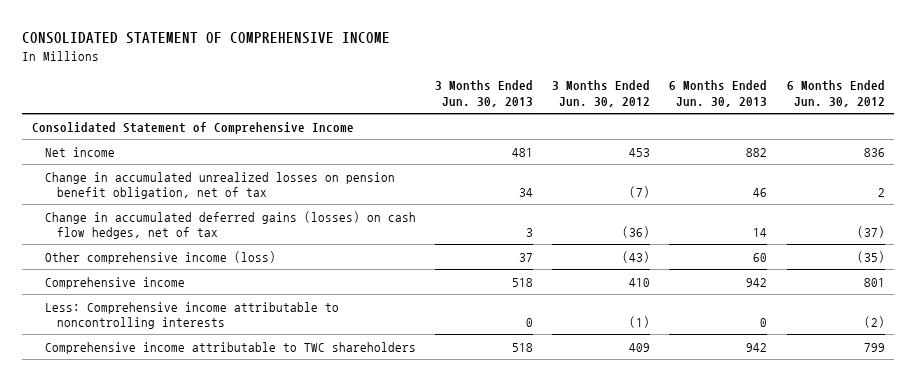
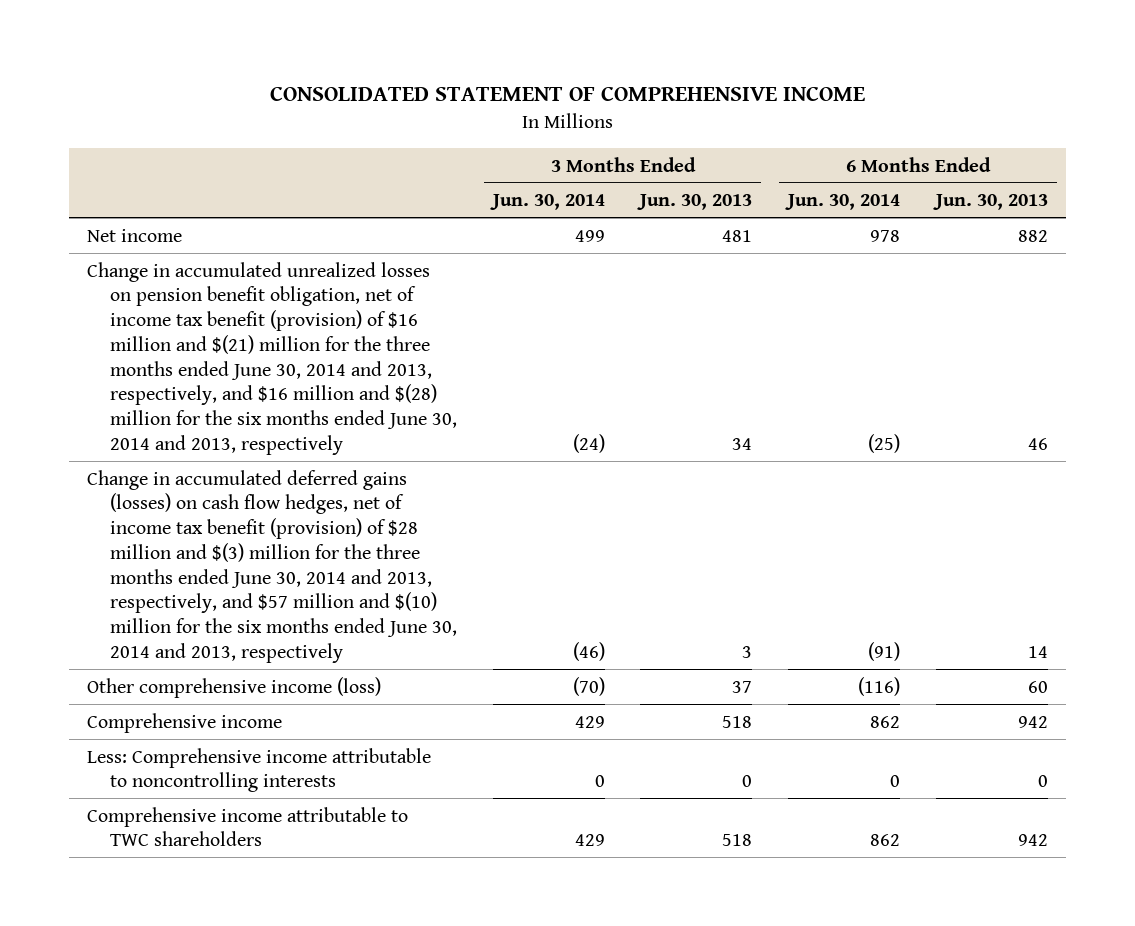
[552,80,651,107] 3 Months Ended Jun. 30, 2012 -> none
[786,80,885,107] 6 Months Ended Jun. 30, 2012 -> none
none -> [489,194,605,211] Jun. 30, 2014
none -> [785,194,901,211] Jun. 30, 2014
[31,121,354,134] Consolidated Statement of Comprehensive Income -> none
[44,171,395,200] Change in accumulated unrealized losses on pension benefit obligation, net of tax -> [87,261,457,455] Change in accumulated unrealized losses on pension benefit obligation, net of income tax benefit (provision) of $16 million and $(21) million for the three months ended June 30, 2014 and 2013, respectively, and $16 million and $(28) million for the six months ended June 30, 2014 and 2013, respectively
[44,210,416,240] Change in accumulated deferred gains (losses) on cash flow hedges, net of tax -> [87,469,457,663] Change in accumulated deferred gains (losses) on cash flow hedges, net of income tax benefit (provision) of $28 million and $(3) million for the three months ended June 30, 2014 and 2013, respectively, and $57 million and $(10) million for the six months ended June 30, 2014 and 2013, respectively

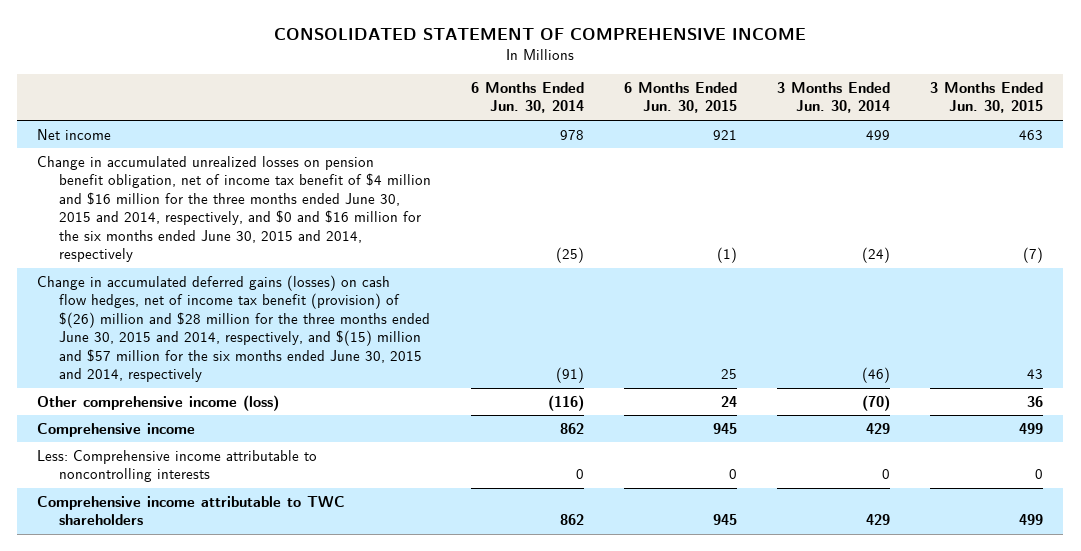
[637,194,753,211] Jun. 30, 2013 -> none
[933,194,1049,211] Jun. 30, 2013 -> none
none -> [623,82,737,114] 6 Months Ended Jun. 30, 2015
none -> [930,82,1044,114] 3 Months Ended Jun. 30, 2015
[87,261,457,455] Change in accumulated unrealized losses on pension benefit obligation, net of income tax benefit (provision) of $16 million and $(21) million for the three months ended June 30, 2014 and 2013, respectively, and $16 million and $(28) million for the six months ended June 30, 2014 and 2013, respectively -> [37,155,431,262] Change in accumulated unrealized losses on pension benefit obligation, net of income tax benefit of $4 million and $16 million for the three months ended June 30, 2015 and 2014, respectively, and $0 and $16 million for the six months ended June 30, 2015 and 2014, respectively
[87,469,457,663] Change in accumulated deferred gains (losses) on cash flow hedges, net of income tax benefit (provision) of $28 million and $(3) million for the three months ended June 30, 2014 and 2013, respectively, and $57 million and $(10) million for the six months ended June 30, 2014 and 2013, respectively -> [37,274,430,382] Change in accumulated deferred gains (losses) on cash flow hedges, net of income tax benefit (provision) of $(26) million and $28 million for the three months ended June 30, 2015 and 2014, respectively, and $(15) million and $57 million for the six months ended June 30, 2015 and 2014, respectively

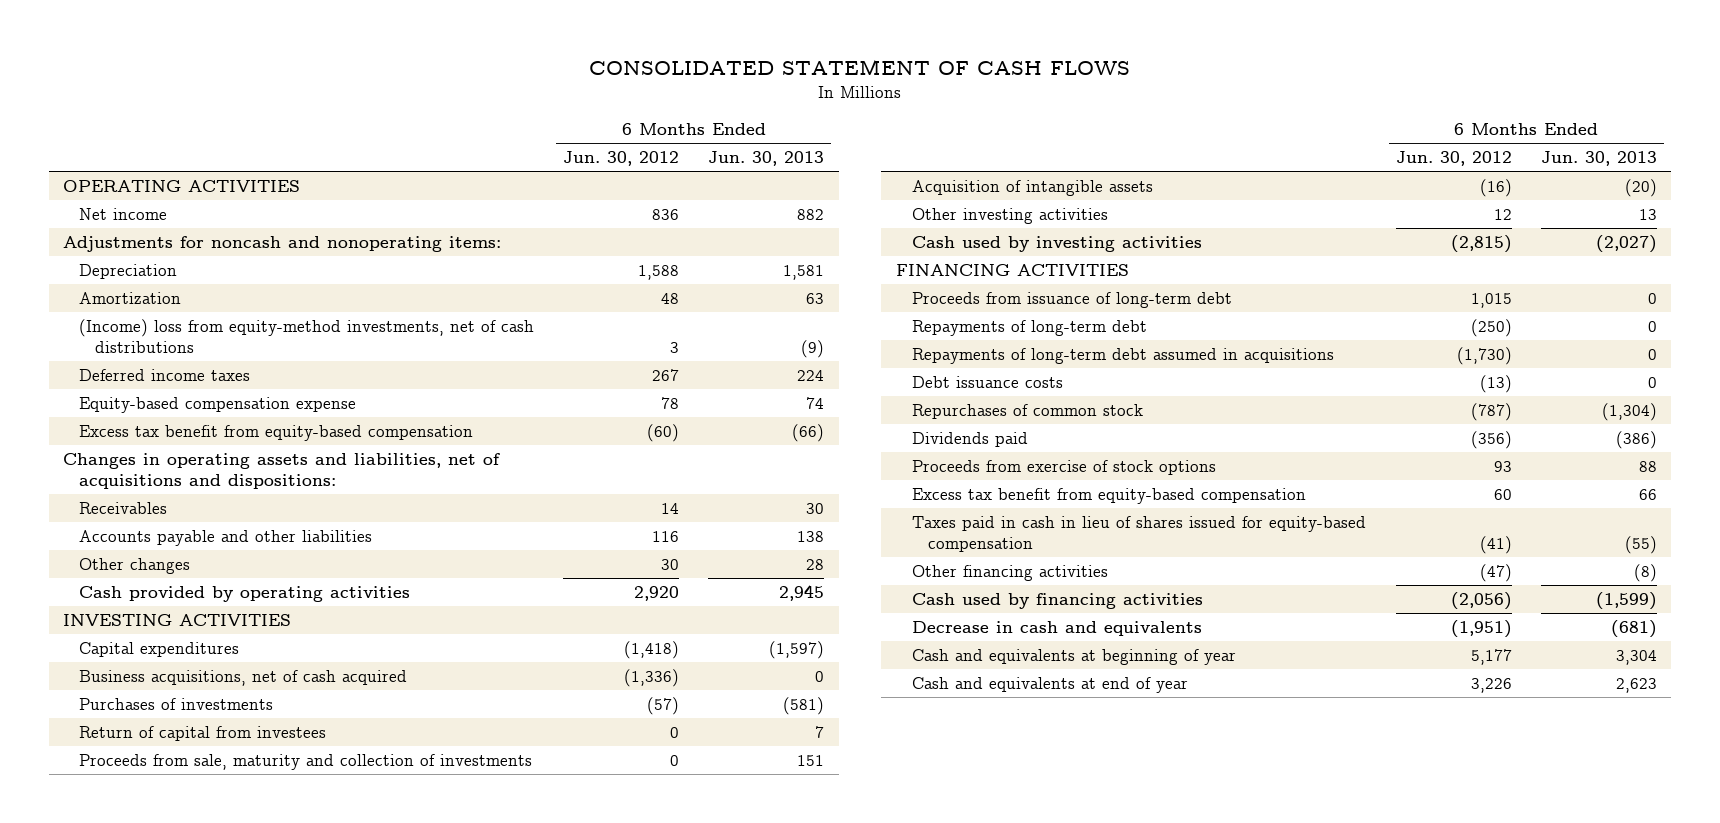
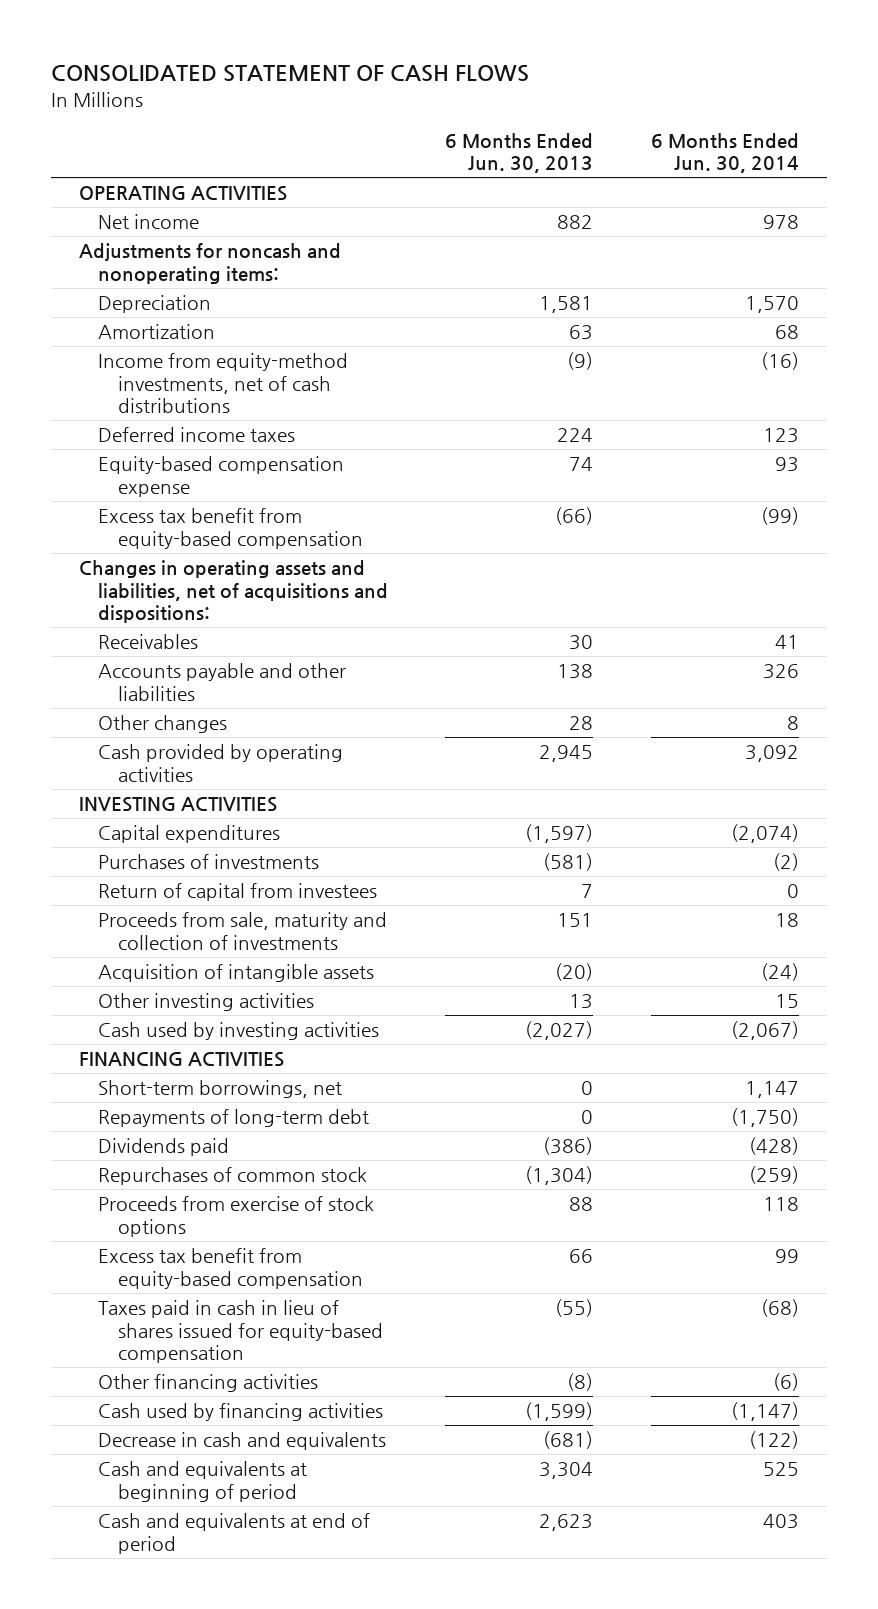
[563,151,680,167] Jun. 30, 2012 -> none
none -> [650,132,799,174] 6 Months Ended Jun. 30, 2014
[79,318,535,354] (Income) loss from equity-method investments, net of cash distributions -> [98,353,349,414] Income from equity-method investments, net of cash distributions
[79,669,408,686] Business acquisitions, net of cash acquired -> none
[911,291,1232,308] Proceeds from issuance of long-term debt -> none
none -> [98,1080,343,1099] Short-term borrowings, net
[911,347,1334,364] Repayments of long-term debt assumed in acquisitions -> none
[911,375,1063,388] Debt issuance costs -> none
[911,403,1143,419] Repurchases of common stock -> [98,1167,368,1186] Repurchases of common stock
[911,648,1236,665] Cash and equivalents at beginning of year -> [98,1461,308,1502] Cash and equivalents at beginning of period
[911,676,1188,693] Cash and equivalents at end of year -> [98,1513,371,1554] Cash and equivalents at end of period

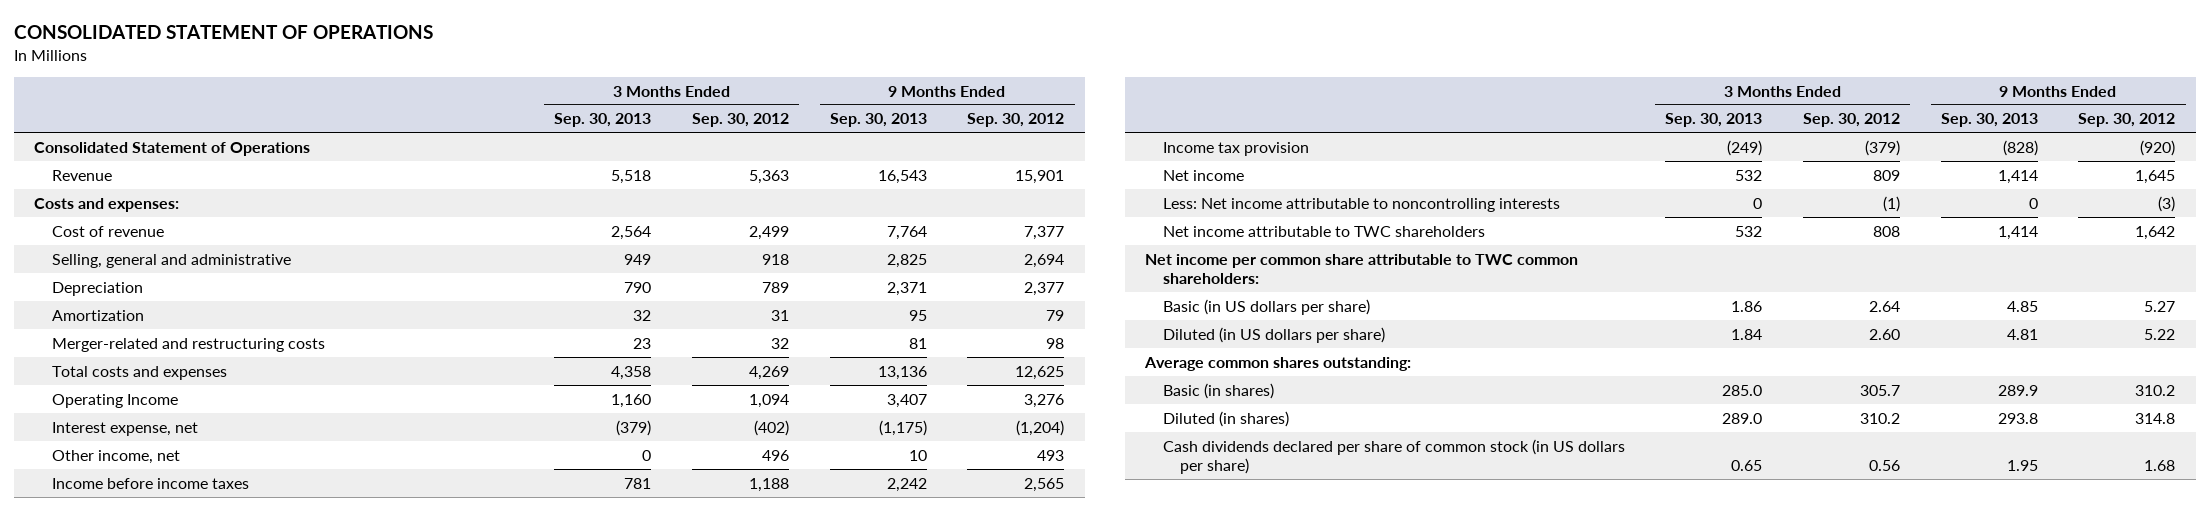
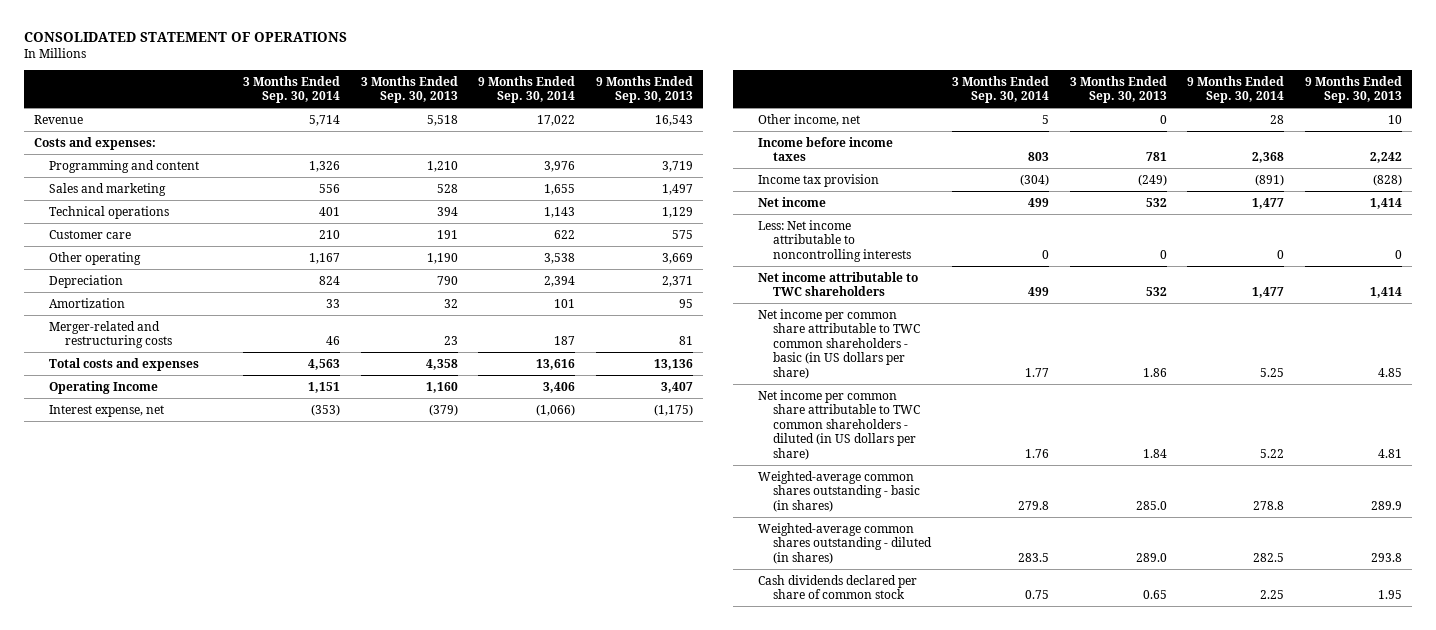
[692,113,790,128] Sep. 30, 2012 -> none
[967,113,1065,128] Sep. 30, 2012 -> none
none -> [243,75,341,104] 3 Months Ended Sep. 30, 2014
none -> [478,75,576,104] 9 Months Ended Sep. 30, 2014
[34,141,311,156] Consolidated Statement of Operations -> none
[51,225,164,237] Cost of revenue -> none
[51,253,291,268] Selling, general and administrative -> none
none -> [49,159,200,173] Programming and content
none -> [49,182,167,196] Sales and marketing
none -> [49,205,170,219] Technical operations
none -> [49,229,132,239] Customer care
none -> [49,251,142,265] Other operating
[1145,253,1579,285] Net income per common share attributable to TWC common shareholders: -> none
[1144,356,1412,371] Average common shares outstanding: -> none
[1162,298,1370,315] Basic (in US dollars per share) -> [758,308,921,380] Net income per common share attributable to TWC common shareholders - basic (in US dollars per share)
[1162,326,1385,343] Diluted (in US dollars per share) -> [758,389,921,461] Net income per common share attributable to TWC common shareholders - diluted (in US dollars per share)
[1162,382,1274,399] Basic (in shares) -> [758,470,921,512] Weighted-average common shares outstanding - basic (in shares)
[1162,410,1289,427] Diluted (in shares) -> [758,522,933,564] Weighted-average common shares outstanding - diluted (in shares)
[1162,438,1625,475] Cash dividends declared per share of common stock (in US dollars per share) -> [758,574,918,600] Cash dividends declared per share of common stock

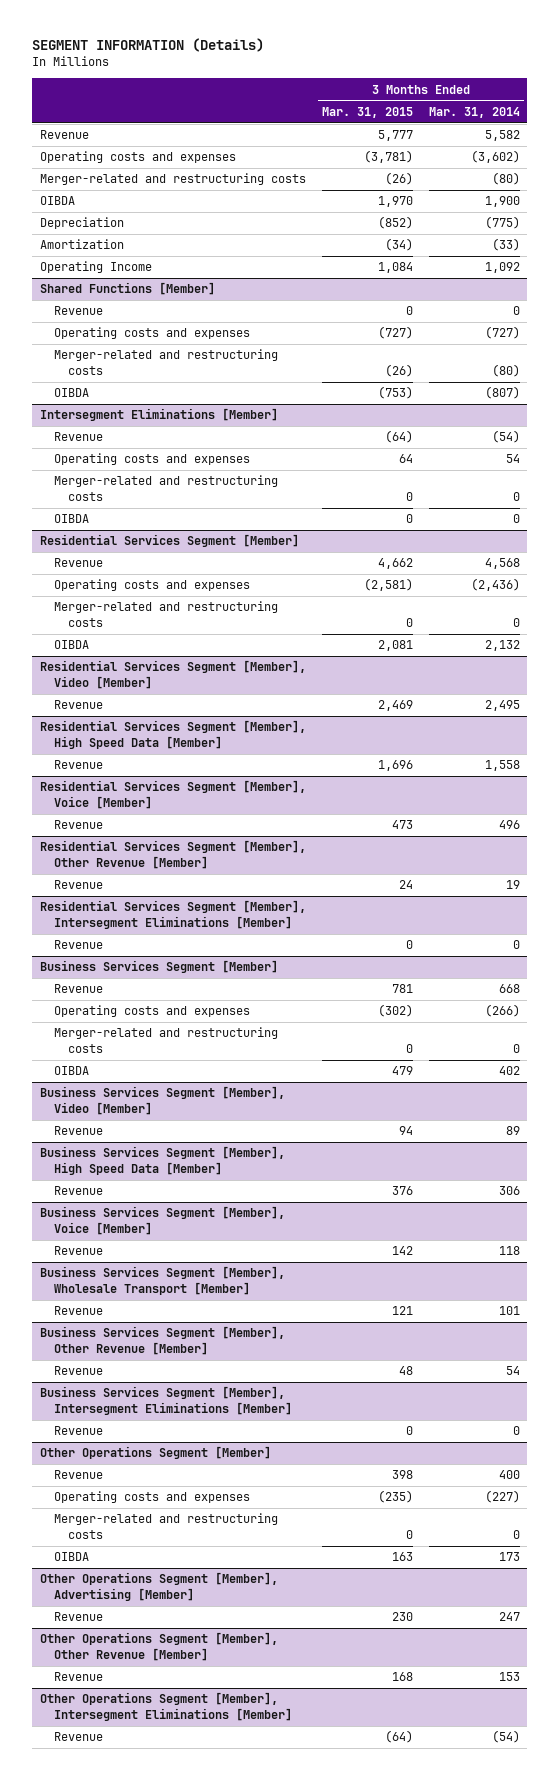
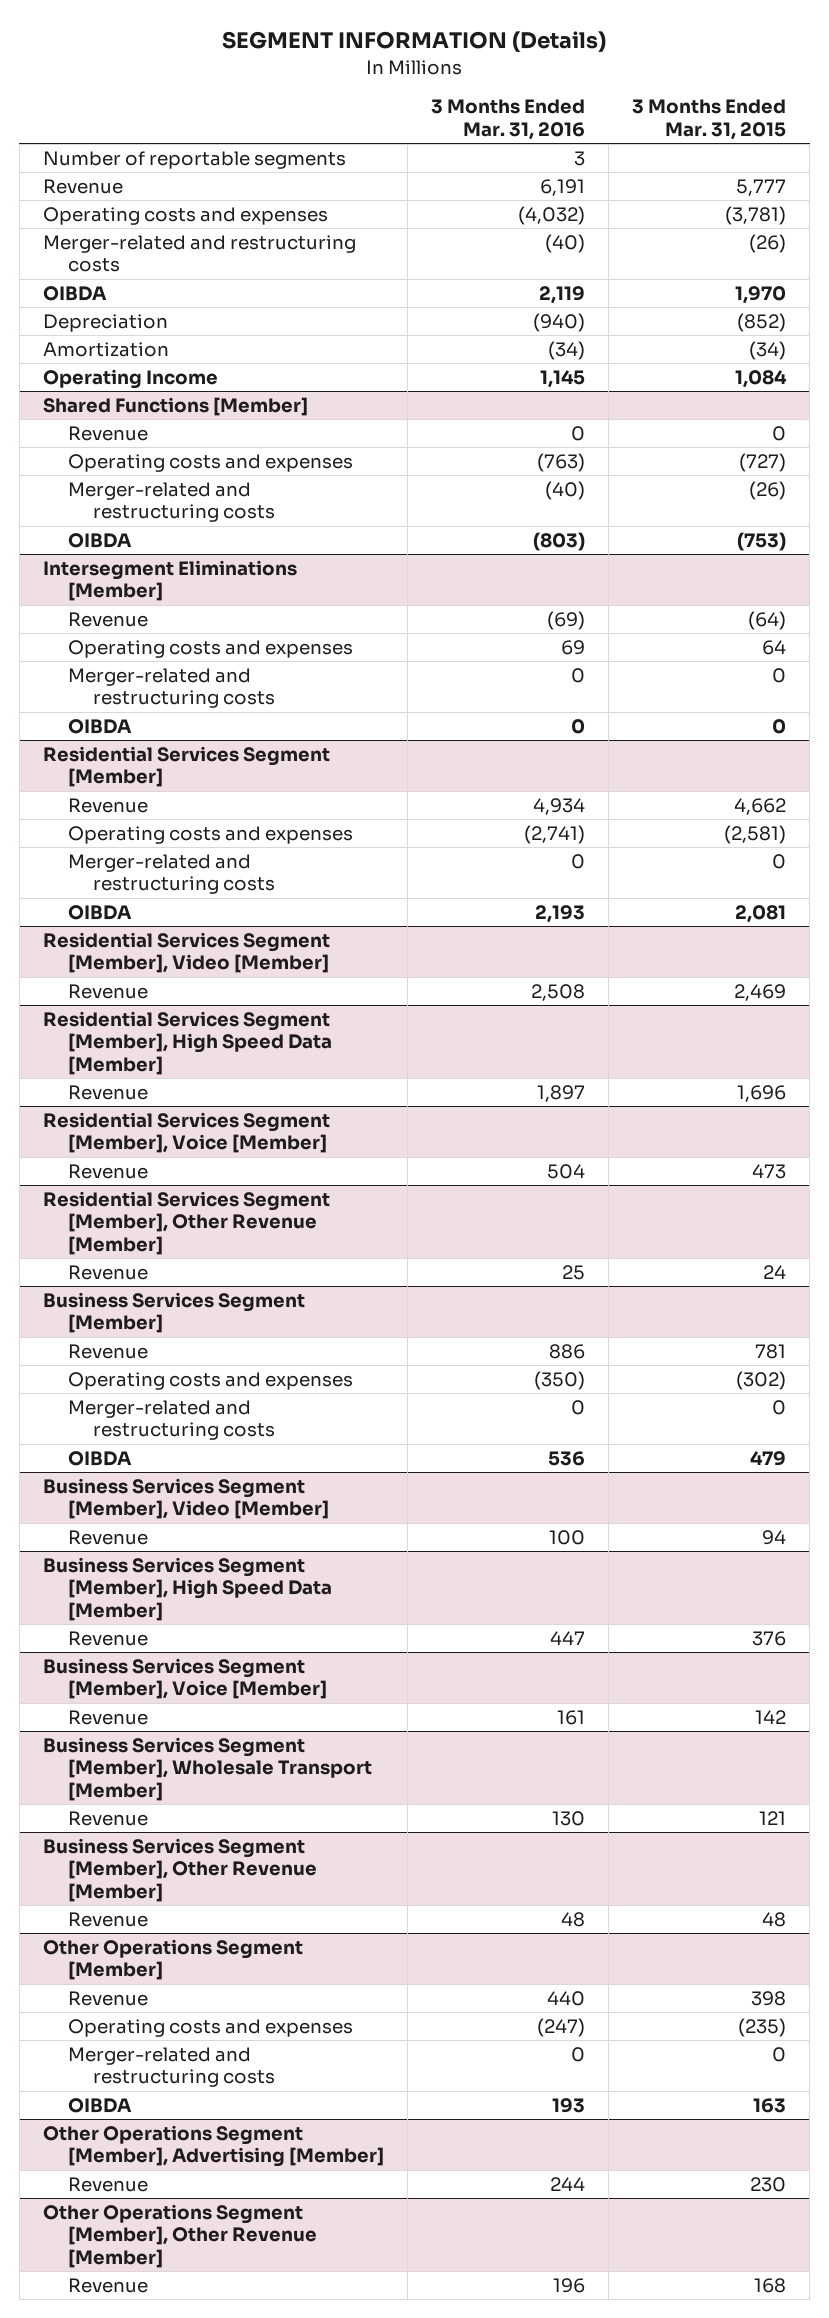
[428,106,520,118] Mar. 31, 2014 -> none
none -> [430,99,585,140] 3 Months Ended Mar. 31, 2016
none -> [42,150,346,169] Number of reportable segments
[39,900,306,929] Residential Services Segment [Member], Intersegment Eliminations [Member] -> none
[54,940,104,950] Revenue -> none
[39,1386,293,1415] Business Services Segment [Member], Intersegment Eliminations [Member] -> none
[54,1426,104,1436] Revenue -> none
[39,1692,293,1721] Other Operations Segment [Member], Intersegment Eliminations [Member] -> none
[54,1732,104,1742] Revenue -> none

